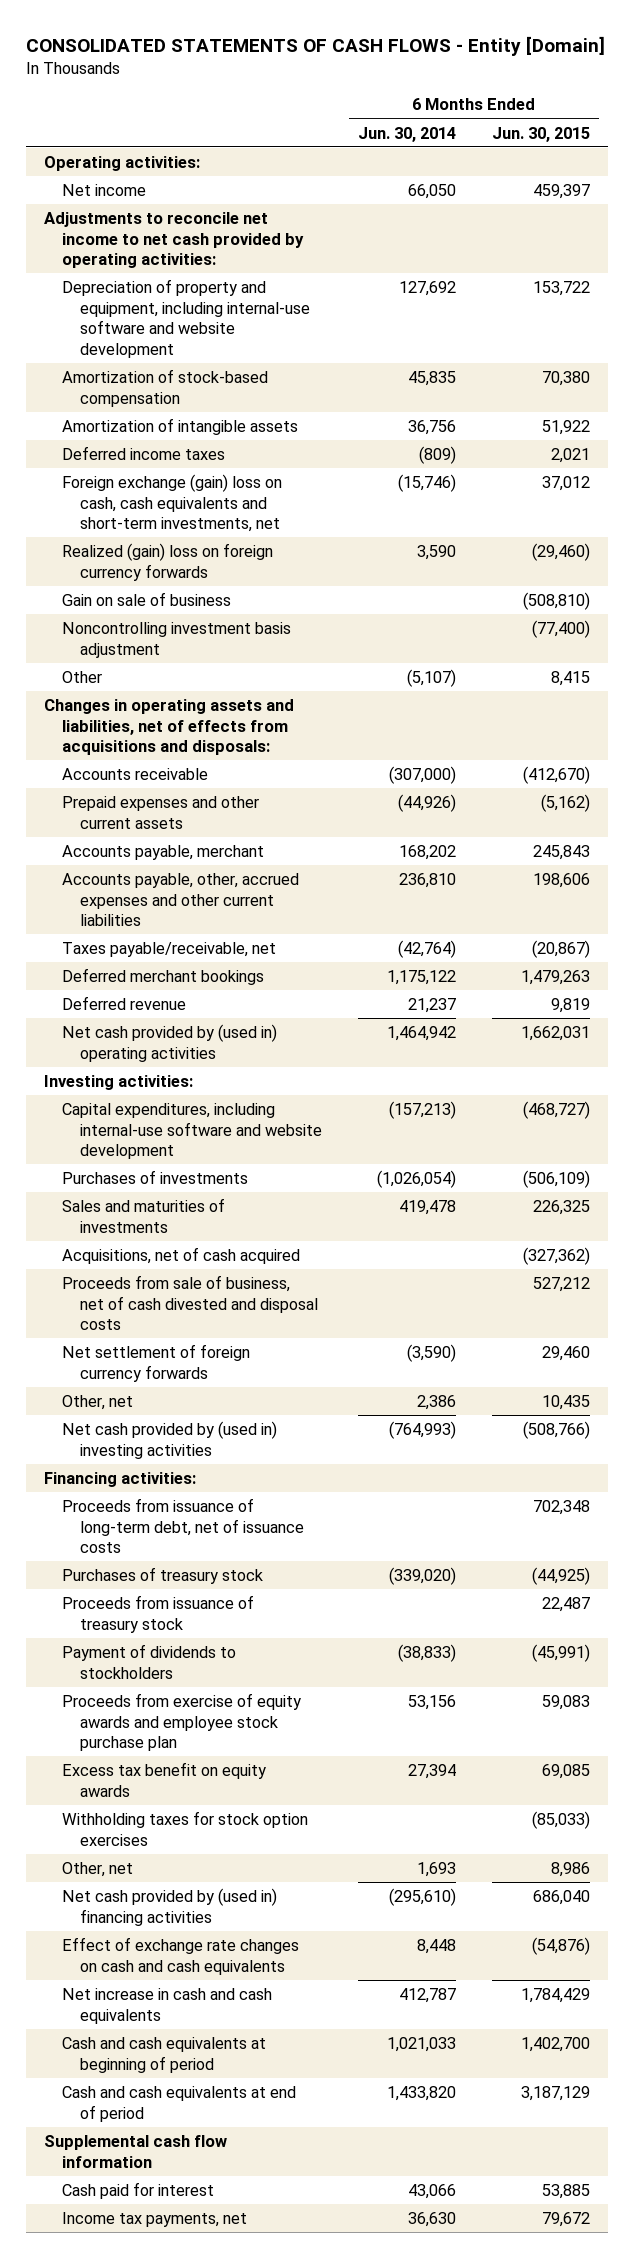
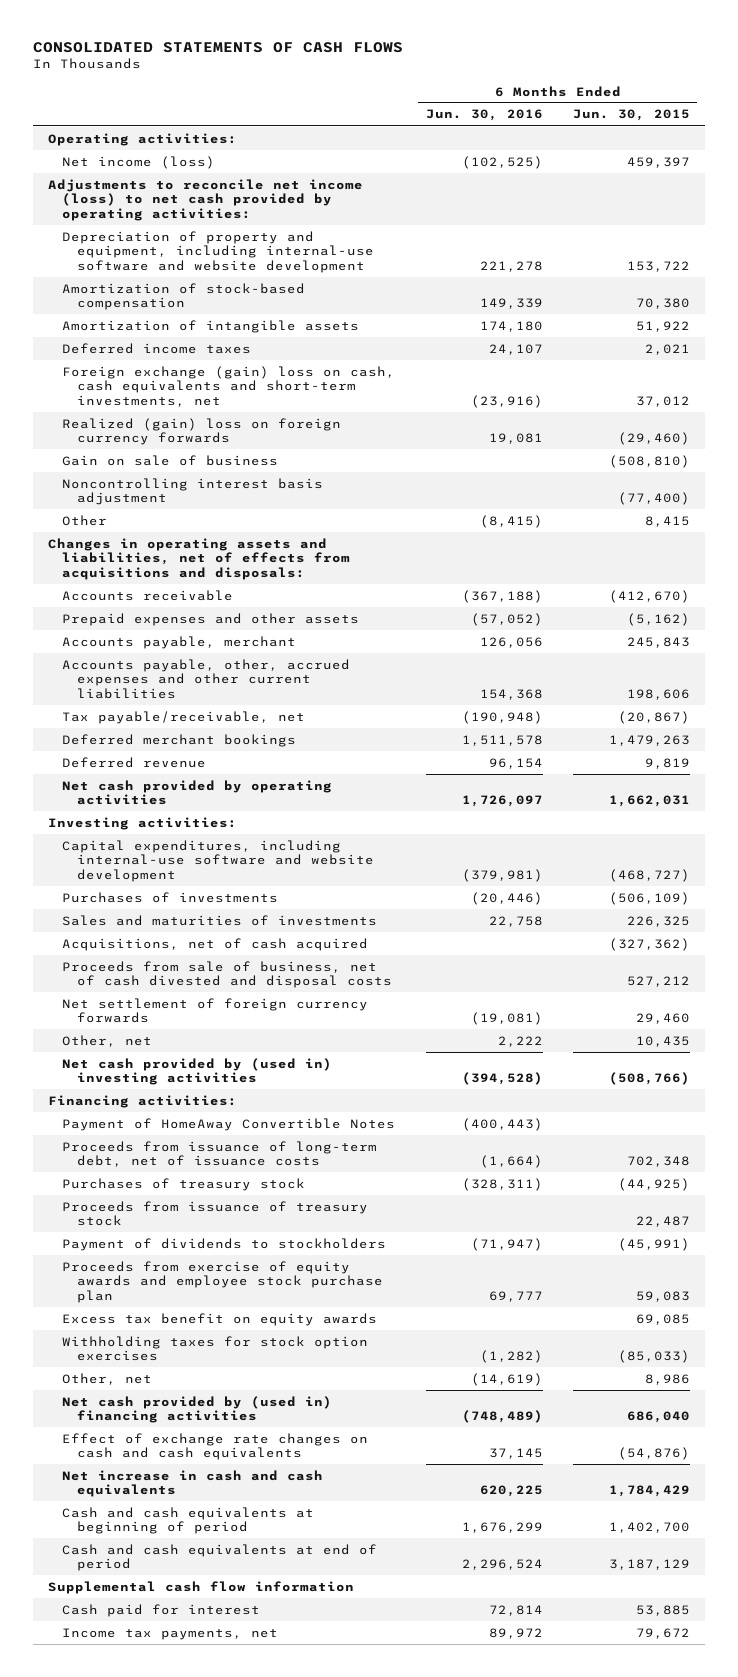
[26,35,606,56] CONSOLIDATED STATEMENTS OF CASH FLOWS - Entity [Domain] -> [33,41,404,53] CONSOLIDATED STATEMENTS OF CASH FLOWS
[357,126,456,142] Jun. 30, 2014 -> none
none -> [425,109,543,122] Jun. 30, 2016
[61,183,146,196] Net income -> [62,155,216,169] Net income (loss)
[44,211,304,269] Adjustments to reconcile net income to net cash provided by operating activities: -> [48,178,364,221] Adjustments to reconcile net income (loss) to net cash provided by operating activities:
[61,621,291,658] Noncontrolling investment basis adjustment -> [62,477,324,506] Noncontrolling interest basis adjustment
[61,795,259,829] Prepaid expenses and other current assets -> [62,612,360,626] Prepaid expenses and other assets
[61,941,276,957] Taxes payable/receivable, net -> [62,710,306,724] Tax payable/receivable, net
[61,1023,277,1062] Net cash provided by (used in) operating activities -> [62,779,333,806] Net cash provided by operating activities
none -> [62,1117,396,1131] Payment of HomeAway Convertible Notes

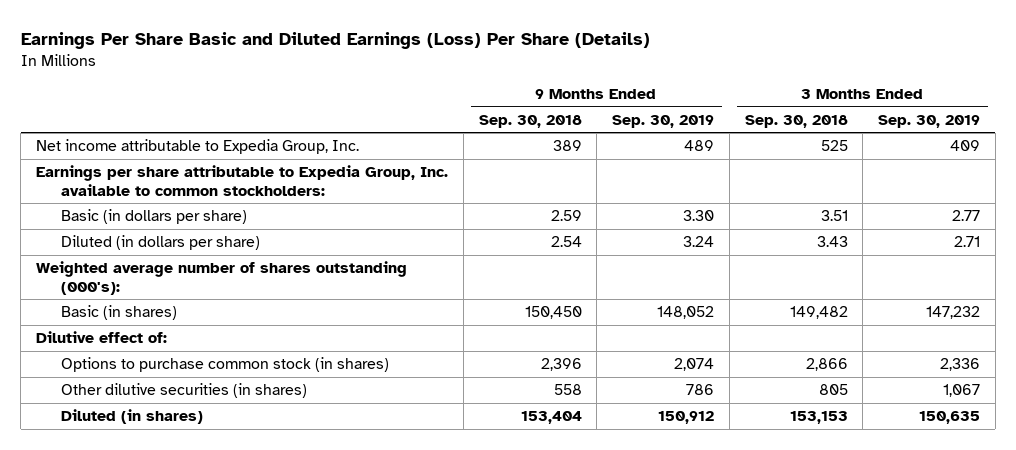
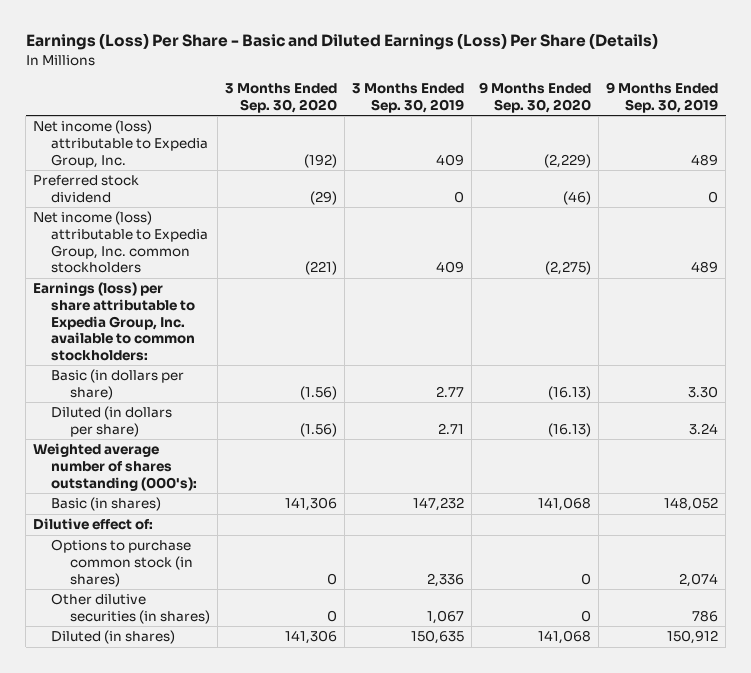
[20,31,650,49] Earnings Per Share Basic and Diluted Earnings (Loss) Per Share (Details) -> [25,33,658,51] Earnings (Loss) Per Share - Basic and Diluted Earnings (Loss) Per Share (Details)
[478,114,582,128] Sep. 30, 2018 -> none
[744,114,848,128] Sep. 30, 2018 -> none
none -> [224,83,337,113] 3 Months Ended Sep. 30, 2020
none -> [479,82,592,113] 9 Months Ended Sep. 30, 2020
[36,138,360,154] Net income attributable to Expedia Group, Inc. -> [33,120,209,168] Net income (loss) attributable to Expedia Group, Inc.
none -> [33,175,140,203] Preferred stock dividend
none -> [33,211,209,274] Net income (loss) attributable to Expedia Group, Inc. common stockholders
[36,164,449,196] Earnings per share attributable to Expedia Group, Inc. available to common stockholders: -> [33,282,196,361] Earnings (loss) per share attributable to Expedia Group, Inc. available to common stockholders:

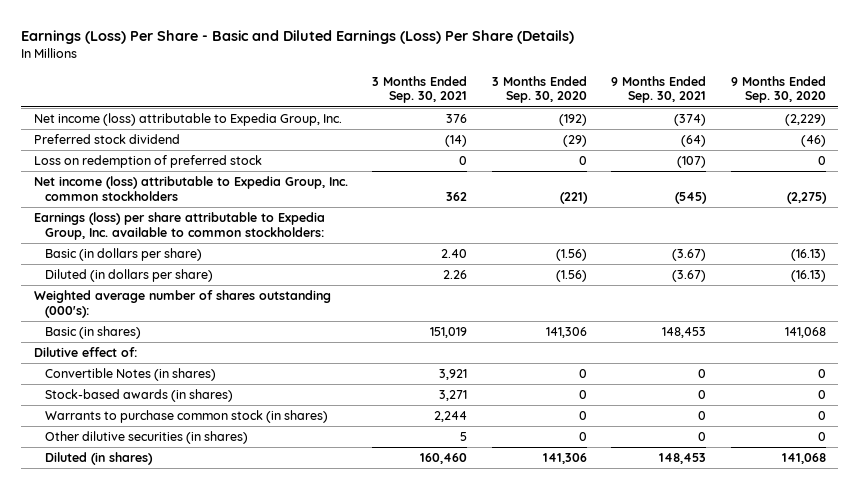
[351,83,464,113] 3 Months Ended Sep. 30, 2019 -> none
[606,82,719,113] 9 Months Ended Sep. 30, 2019 -> none
none -> [372,75,468,104] 3 Months Ended Sep. 30, 2021
none -> [611,75,707,104] 9 Months Ended Sep. 30, 2021
none -> [33,155,262,169] Loss on redemption of preferred stock
none -> [45,368,217,382] Convertible Notes (in shares)
none -> [45,389,234,403] Stock-based awards (in shares)
[51,539,193,587] Options to purchase common stock (in shares) -> [45,410,329,424] Warrants to purchase common stock (in shares)

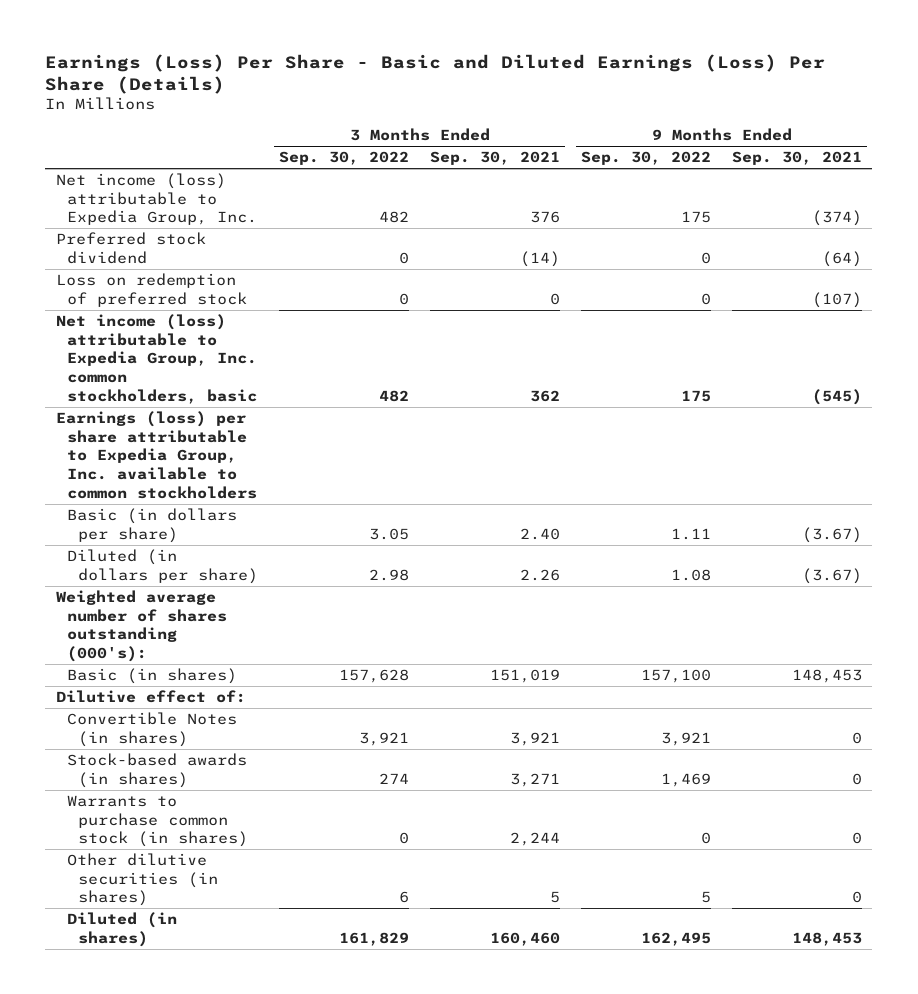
[491,75,587,104] 3 Months Ended Sep. 30, 2020 -> none
[730,75,826,104] 9 Months Ended Sep. 30, 2020 -> none
none -> [279,151,410,166] Sep. 30, 2022
none -> [581,151,712,166] Sep. 30, 2022
[33,176,348,201] Net income (loss) attributable to Expedia Group, Inc. common stockholders -> [55,314,257,404] Net income (loss) attributable to Expedia Group, Inc. common stockholders, basic
[33,212,325,240] Earnings (loss) per share attributable to Expedia Group, Inc. available to common stockholders: -> [55,411,257,499] Earnings (loss) per share attributable to Expedia Group, Inc. available to common stockholders

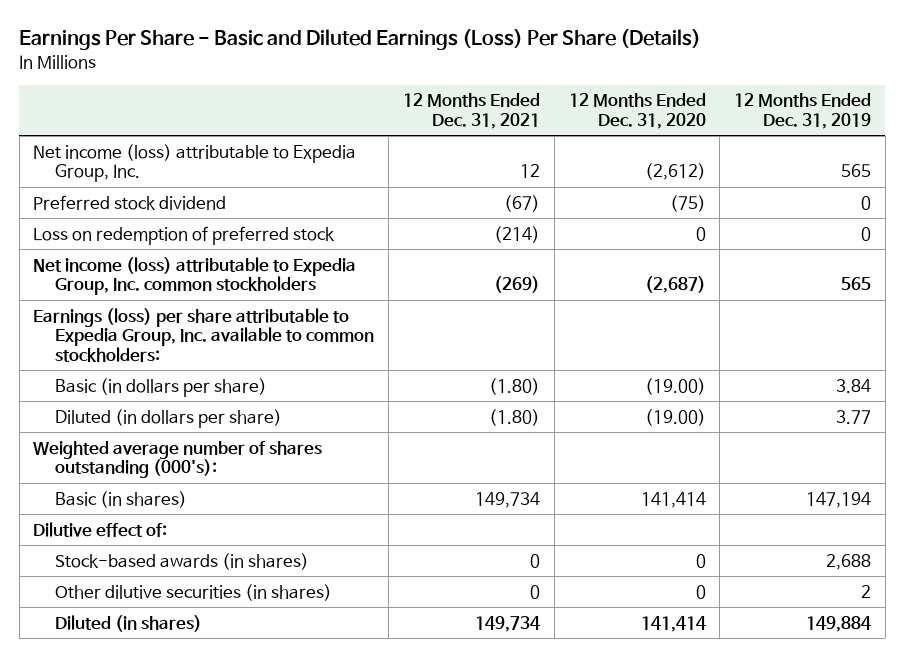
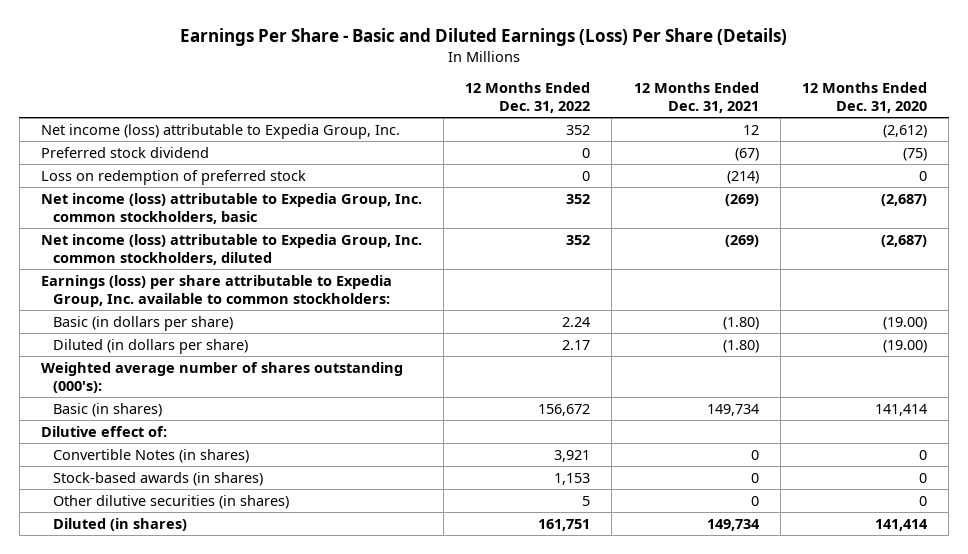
[734,93,872,129] 12 Months Ended Dec. 31, 2019 -> none
none -> [465,81,591,114] 12 Months Ended Dec. 31, 2022
[33,256,357,296] Net income (loss) attributable to Expedia Group, Inc. common stockholders -> [40,192,422,224] Net income (loss) attributable to Expedia Group, Inc. common stockholders, basic
none -> [40,233,422,265] Net income (loss) attributable to Expedia Group, Inc. common stockholders, diluted
none -> [53,448,250,463] Convertible Notes (in shares)

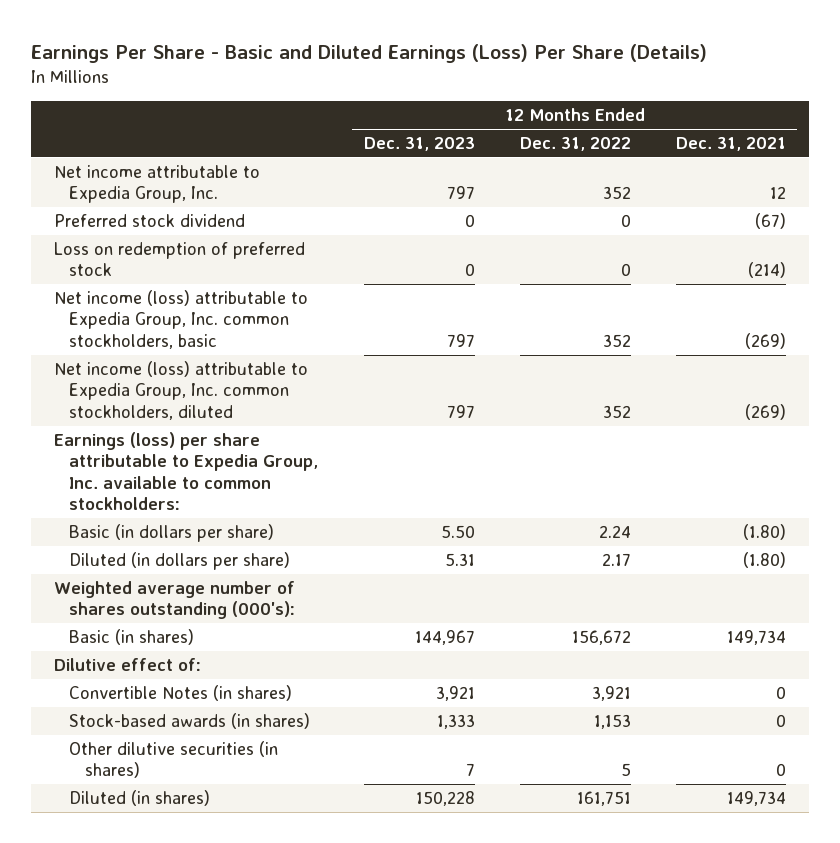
[801,81,927,114] 12 Months Ended Dec. 31, 2020 -> none
none -> [363,137,475,152] Dec. 31, 2023
[40,123,400,139] Net income (loss) attributable to Expedia Group, Inc. -> [53,165,260,204] Net income attributable to Expedia Group, Inc.

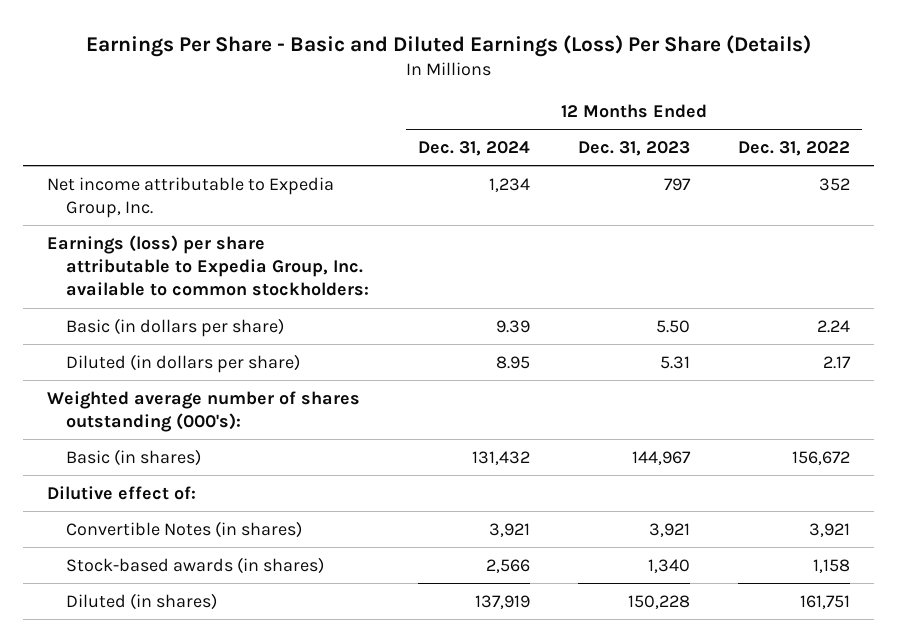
[676,137,787,152] Dec. 31, 2021 -> none
none -> [417,141,530,157] Dec. 31, 2024
[53,214,245,228] Preferred stock dividend -> none
[53,242,305,277] Loss on redemption of preferred stock -> none
[53,290,308,349] Net income (loss) attributable to Expedia Group, Inc. common stockholders, basic -> none
[53,361,308,420] Net income (loss) attributable to Expedia Group, Inc. common stockholders, diluted -> none
[69,741,279,779] Other dilutive securities (in shares) -> none
[436,714,475,730] 1,333 -> [647,558,690,573] 1,340
[593,714,631,730] 1,153 -> [813,558,851,573] 1,158

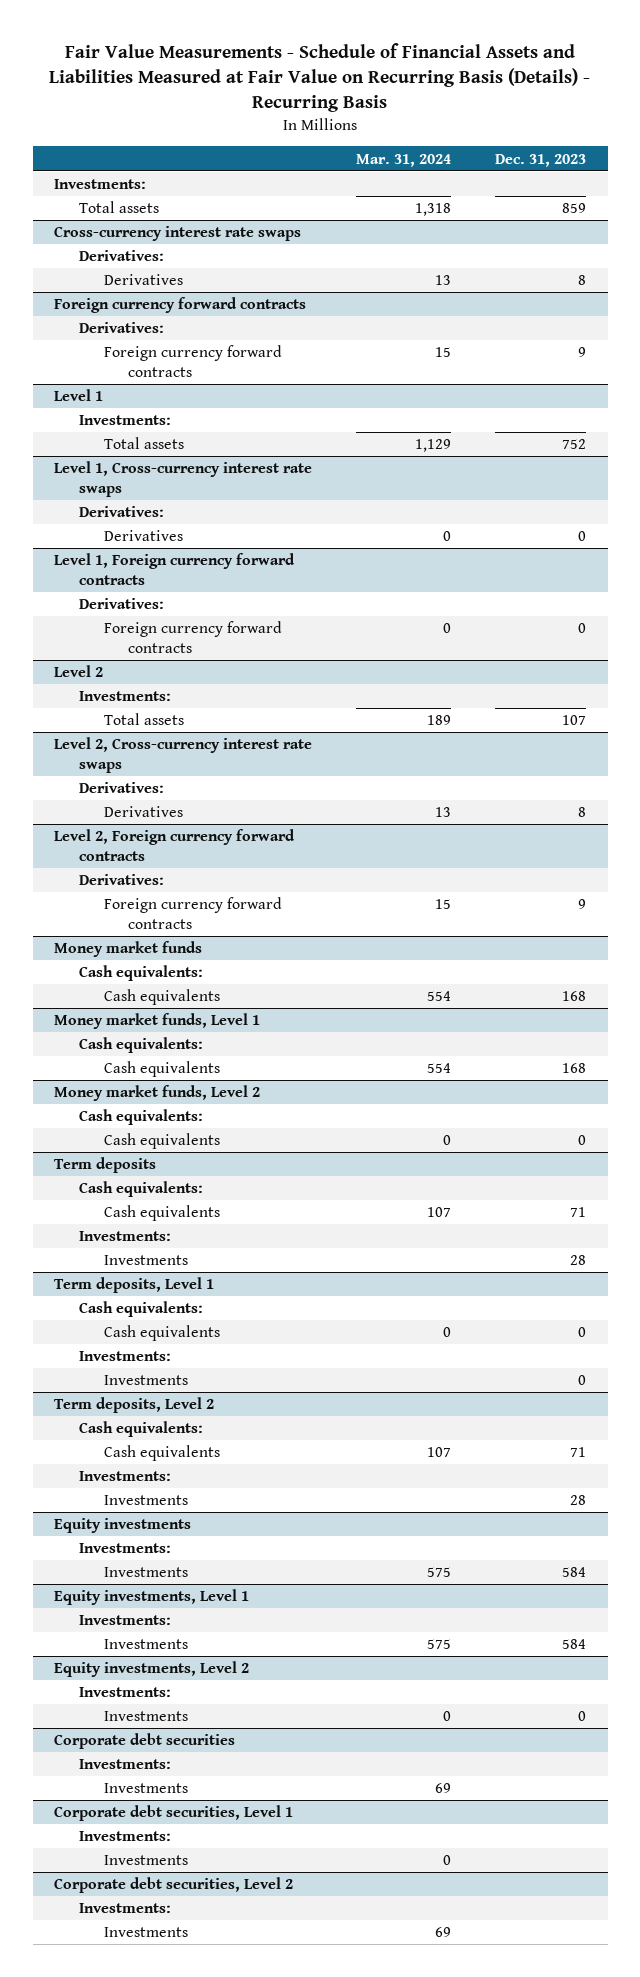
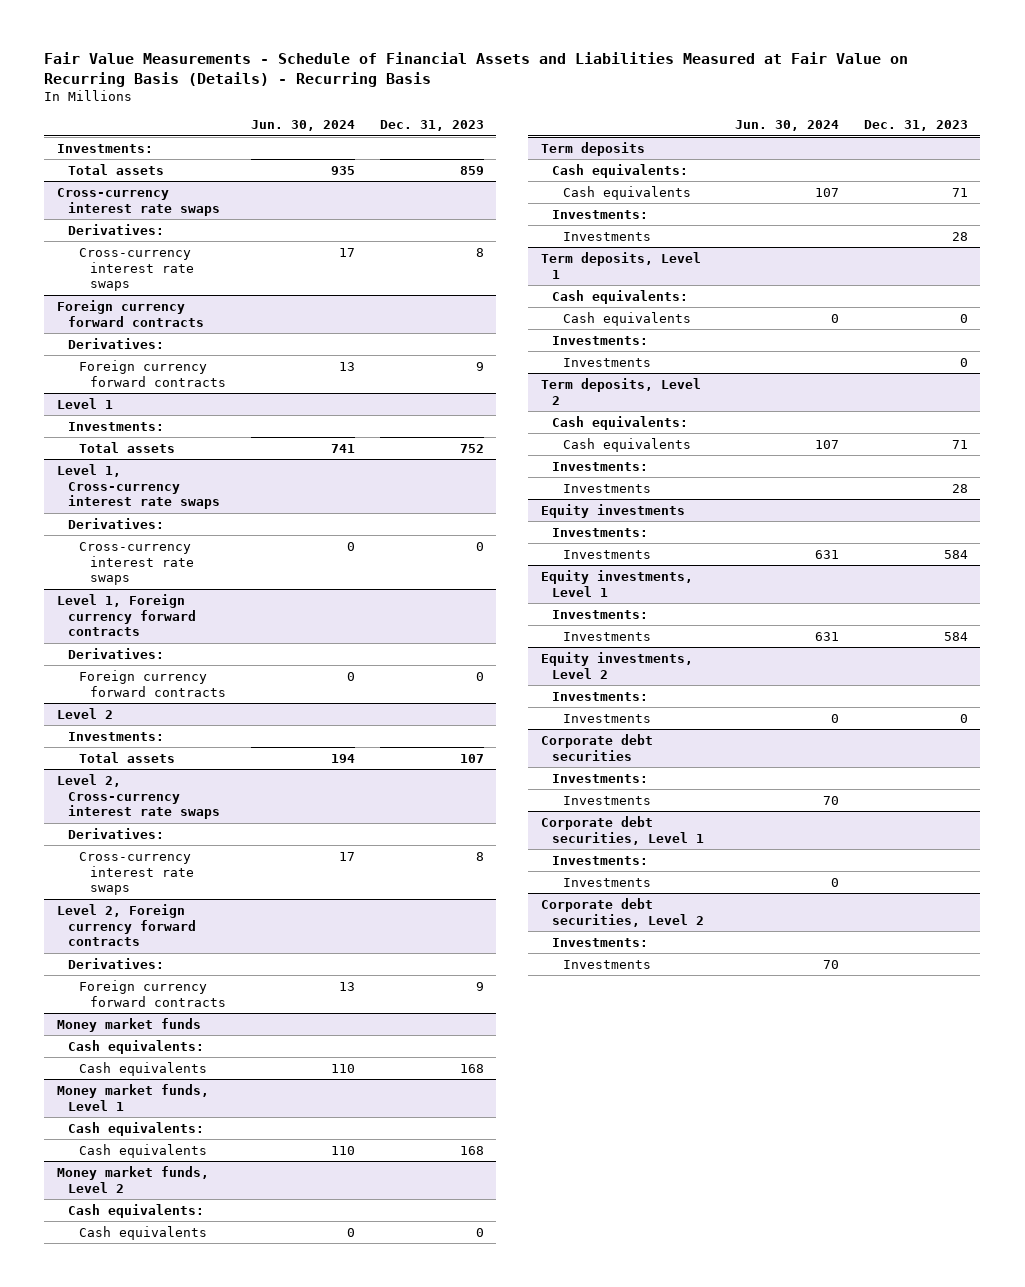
[356,153,452,167] Mar. 31, 2024 -> none
none -> [251,120,356,132] Jun. 30, 2024
[103,274,183,286] Derivatives -> [79,247,195,292] Cross-currency interest rate swaps
[103,530,183,542] Derivatives -> [79,541,195,586] Cross-currency interest rate swaps
[103,806,183,818] Derivatives -> [79,851,195,896] Cross-currency interest rate swaps

